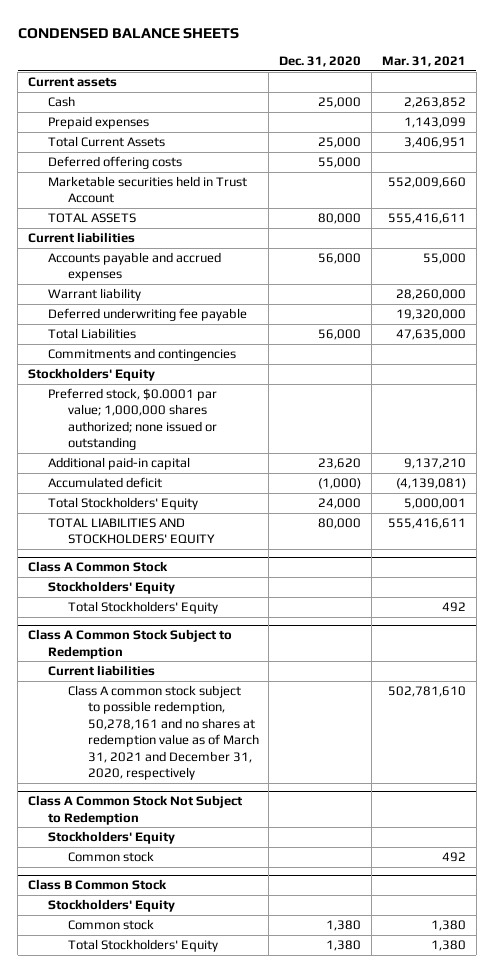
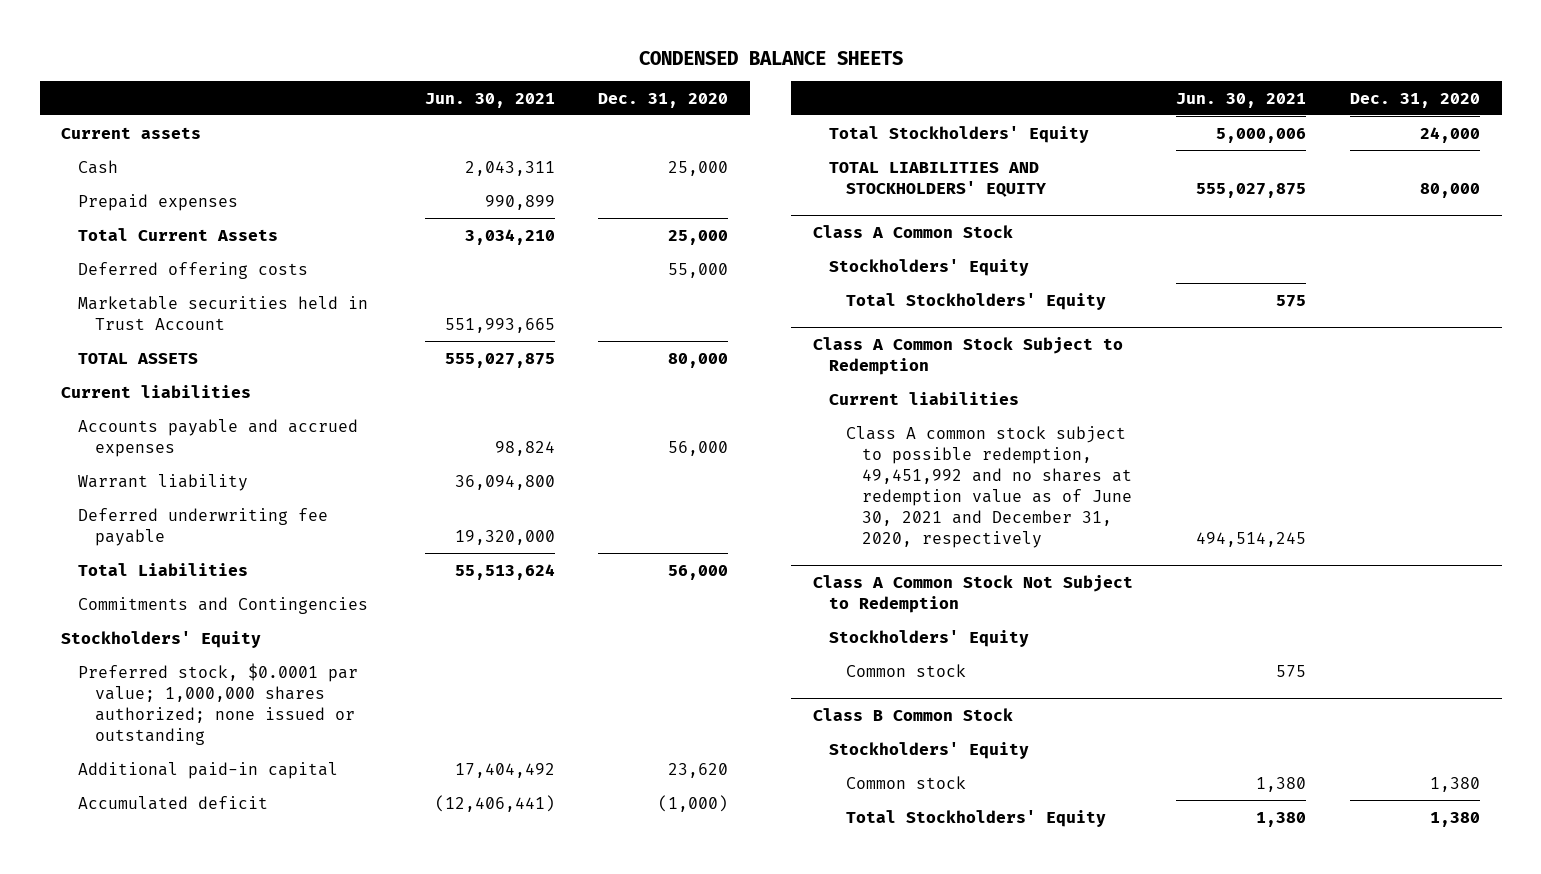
[381,55,466,67] Mar. 31, 2021 -> none
none -> [424,92,555,108] Jun. 30, 2021
[47,348,236,362] Commitments and contingencies -> [77,596,368,614] Commitments and Contingencies
[67,685,259,780] Class A common stock subject to possible redemption, 50,278,161 and no shares at redemption value as of March 31, 2021 and December 31, 2020, respectively -> [845,425,1133,548] Class A common stock subject to possible redemption, 49,451,992 and no shares at redemption value as of June 30, 2021 and December 31, 2020, respectively

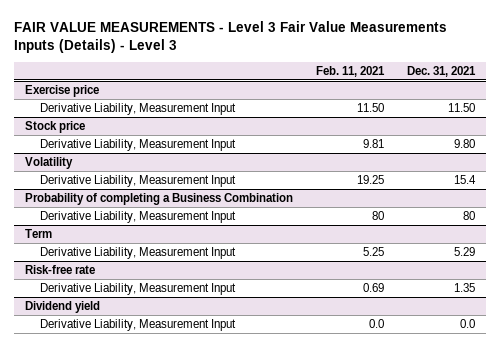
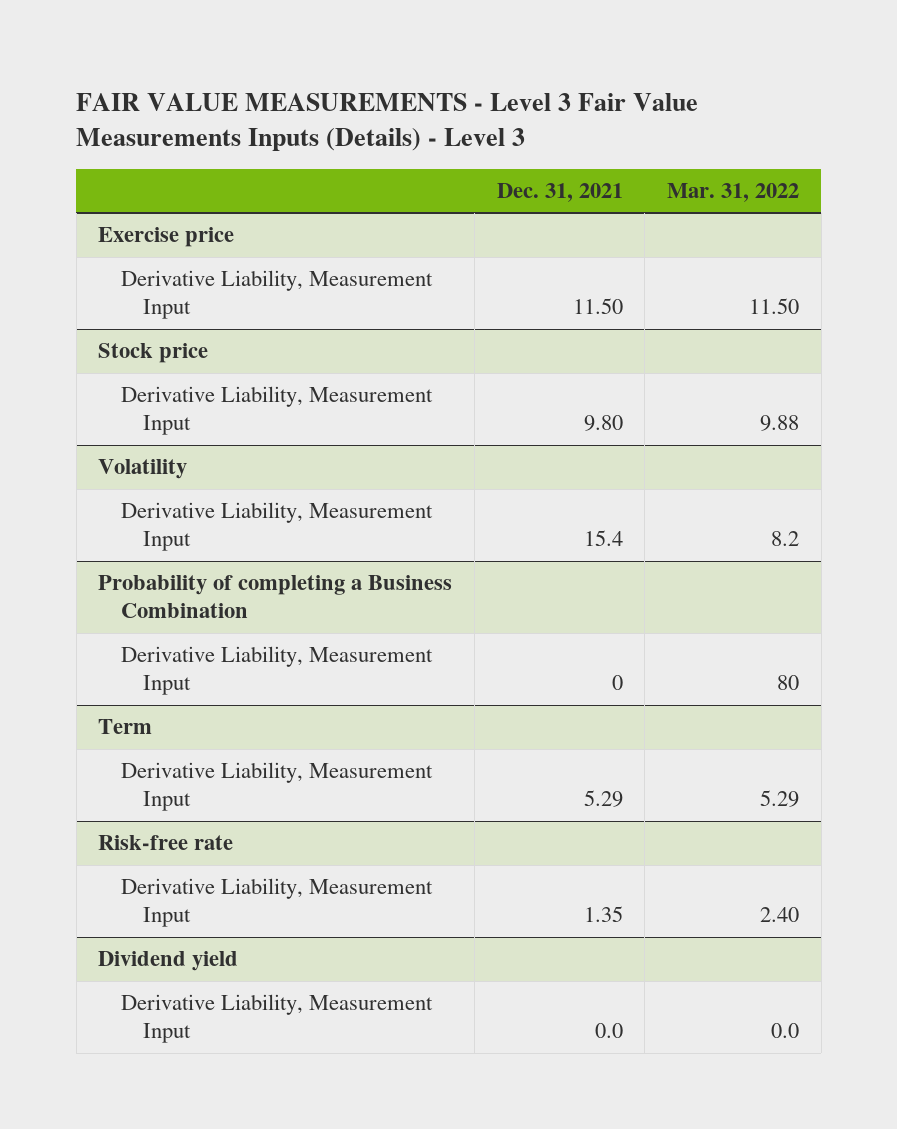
[316,65,386,77] Feb. 11, 2021 -> none
none -> [666,182,799,202] Mar. 31, 2022
[462,210,475,220] 80 -> [611,675,623,691] 0

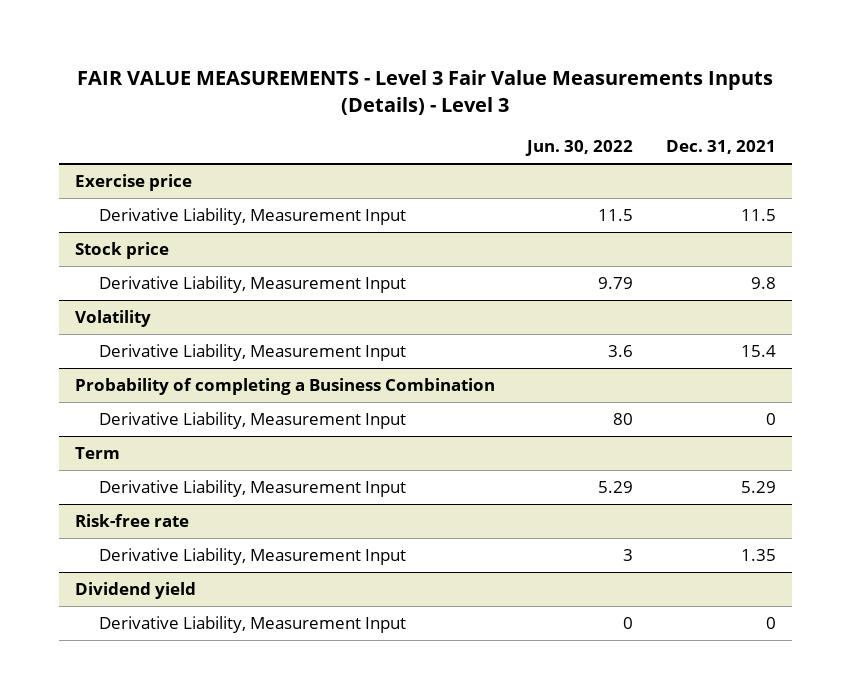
[666,182,799,202] Mar. 31, 2022 -> none
none -> [525,139,634,156] Jun. 30, 2022
[572,298,623,315] 11.50 -> [740,209,776,222] 11.5
[583,415,623,432] 9.80 -> [750,277,776,290] 9.8
[594,1023,623,1039] 0.0 -> [765,617,776,630] 0

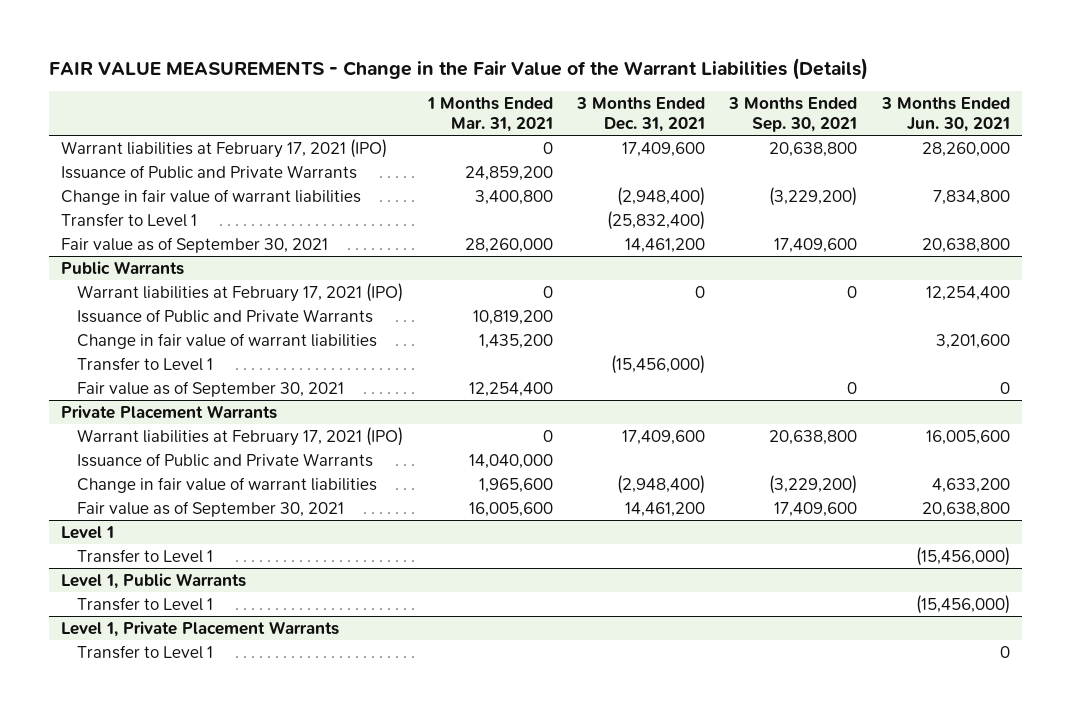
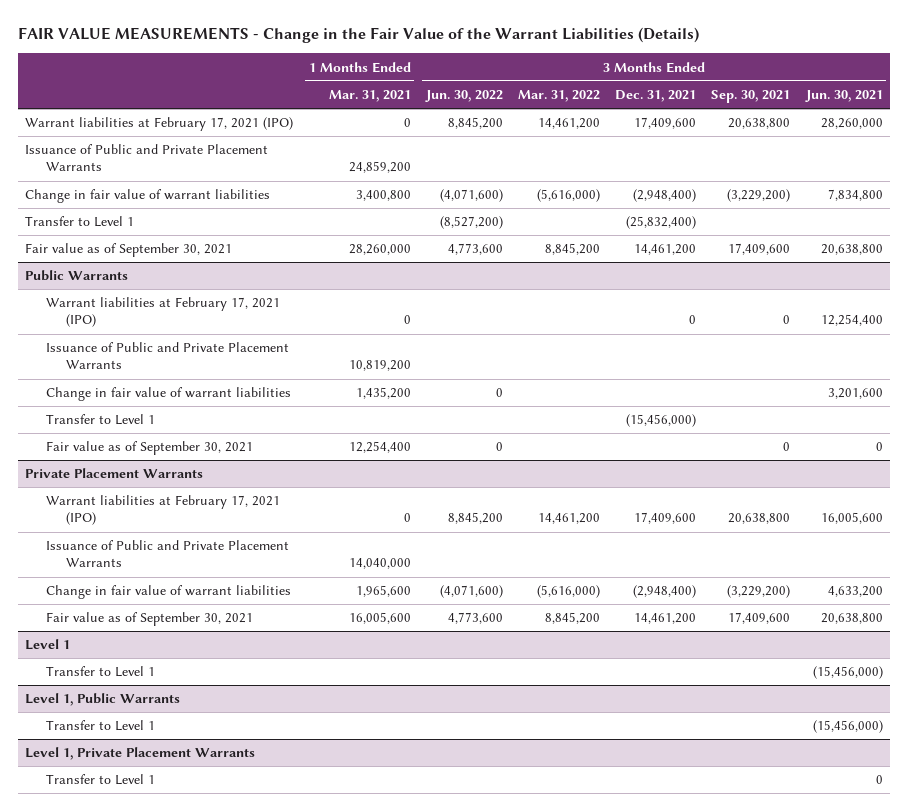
none -> [424,89,503,102] Jun. 30, 2022
none -> [517,89,600,102] Mar. 31, 2022
[60,164,357,179] Issuance of Public and Private Warrants -> [25,144,269,172] Issuance of Public and Private Placement Warrants
[77,308,374,323] Issuance of Public and Private Warrants -> [45,342,289,370] Issuance of Public and Private Placement Warrants
[77,452,374,467] Issuance of Public and Private Warrants -> [45,540,289,568] Issuance of Public and Private Placement Warrants

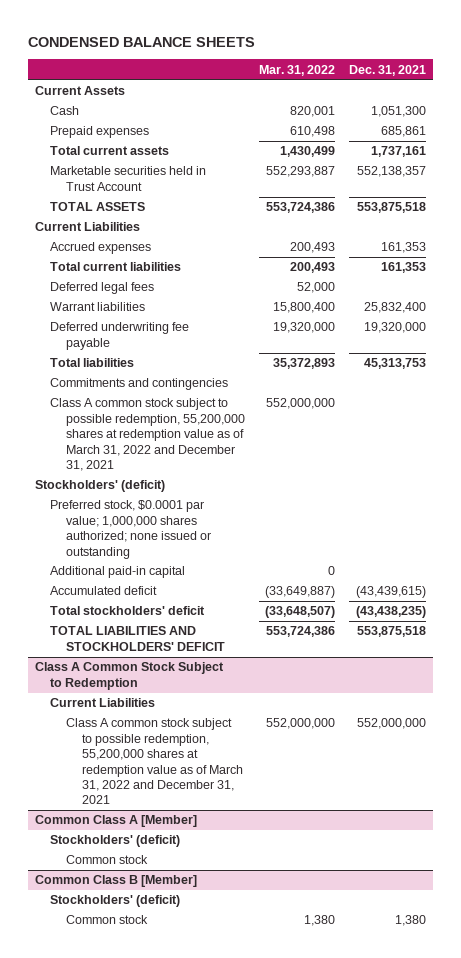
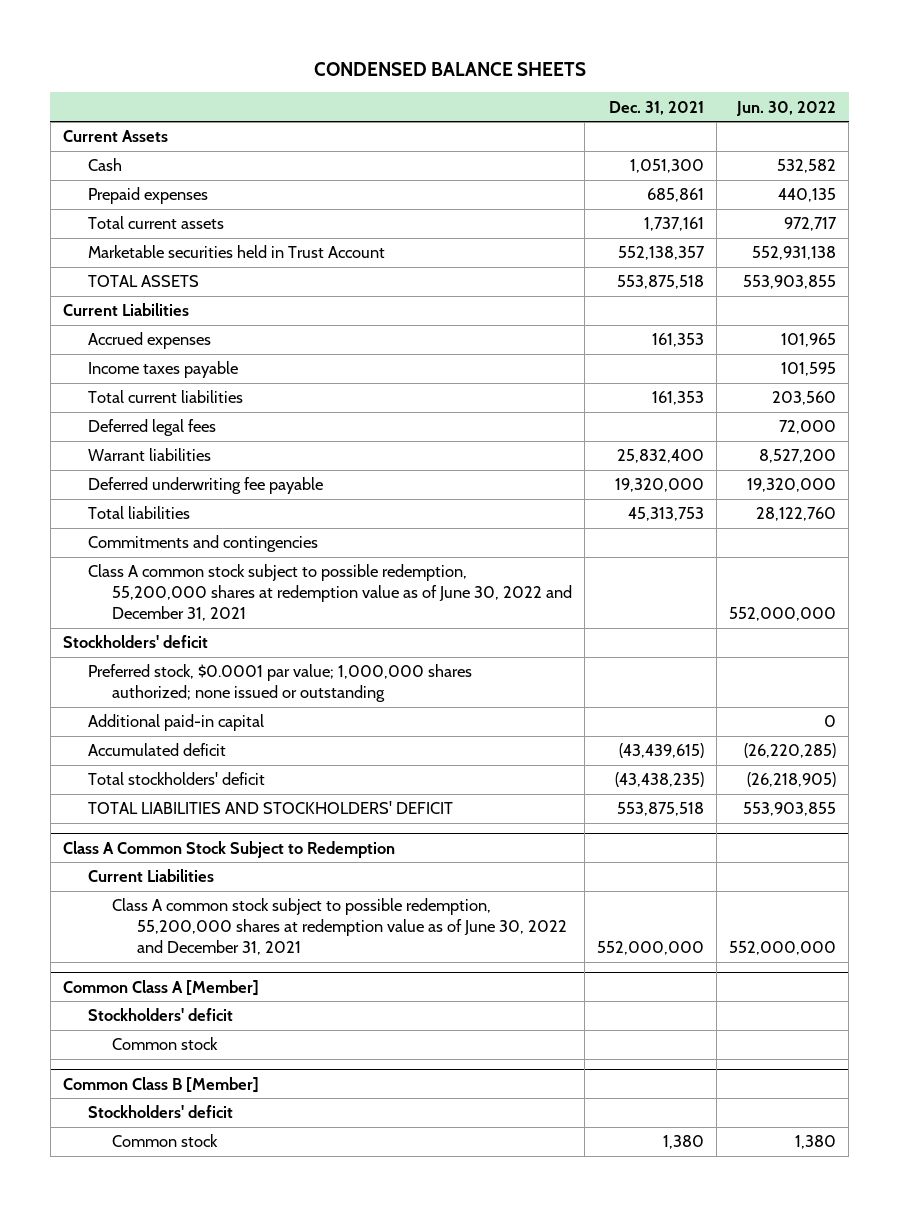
[259,64,336,76] Mar. 31, 2022 -> none
none -> [736,100,837,116] Jun. 30, 2022
none -> [87,361,238,379] Income taxes payable
[50,398,246,471] Class A common stock subject to possible redemption, 55,200,000 shares at redemption value as of March 31, 2022 and December 31, 2021 -> [87,564,573,622] Class A common stock subject to possible redemption, 55,200,000 shares at redemption value as of June 30, 2022 and December 31, 2021
[34,480,165,493] Stockholders' (deficit) -> [62,635,208,649] Stockholders' deficit
[66,718,244,805] Class A common stock subject to possible redemption, 55,200,000 shares at redemption value as of March 31, 2022 and December 31, 2021 -> [112,898,568,956] Class A common stock subject to possible redemption, 55,200,000 shares at redemption value as of June 30, 2022 and December 31, 2021
[50,835,181,848] Stockholders' (deficit) -> [87,1008,233,1022] Stockholders' deficit
[50,895,181,908] Stockholders' (deficit) -> [87,1105,233,1119] Stockholders' deficit

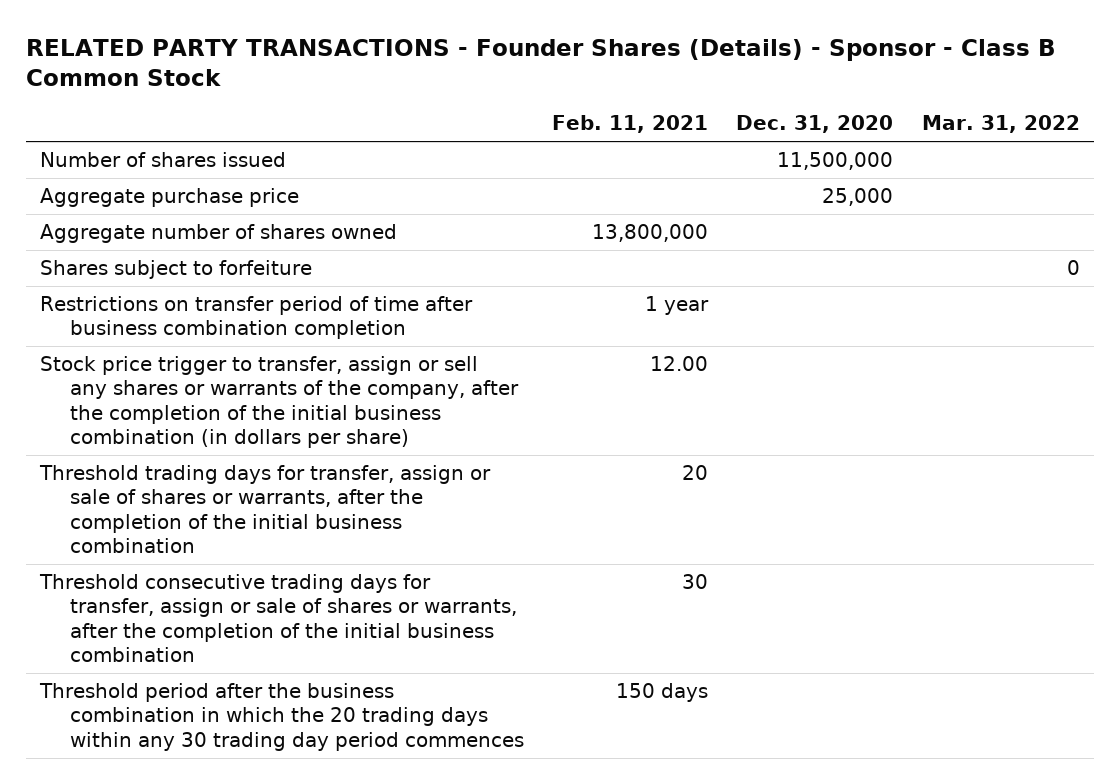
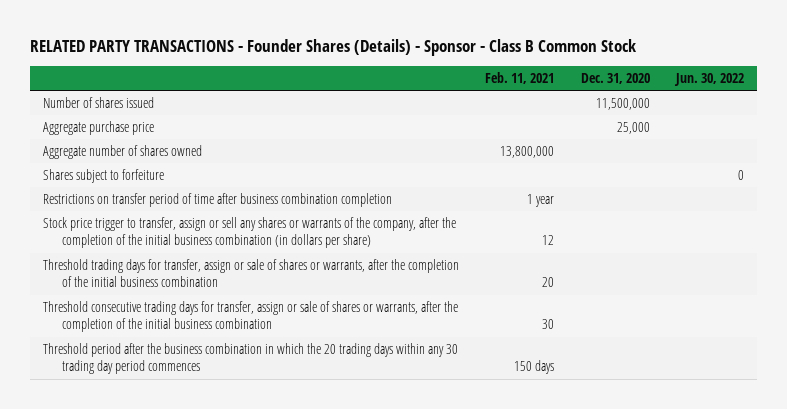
[921,115,1080,134] Mar. 31, 2022 -> none
none -> [673,72,744,86] Jun. 30, 2022
[649,355,708,371] 12.00 -> [542,235,555,246] 12

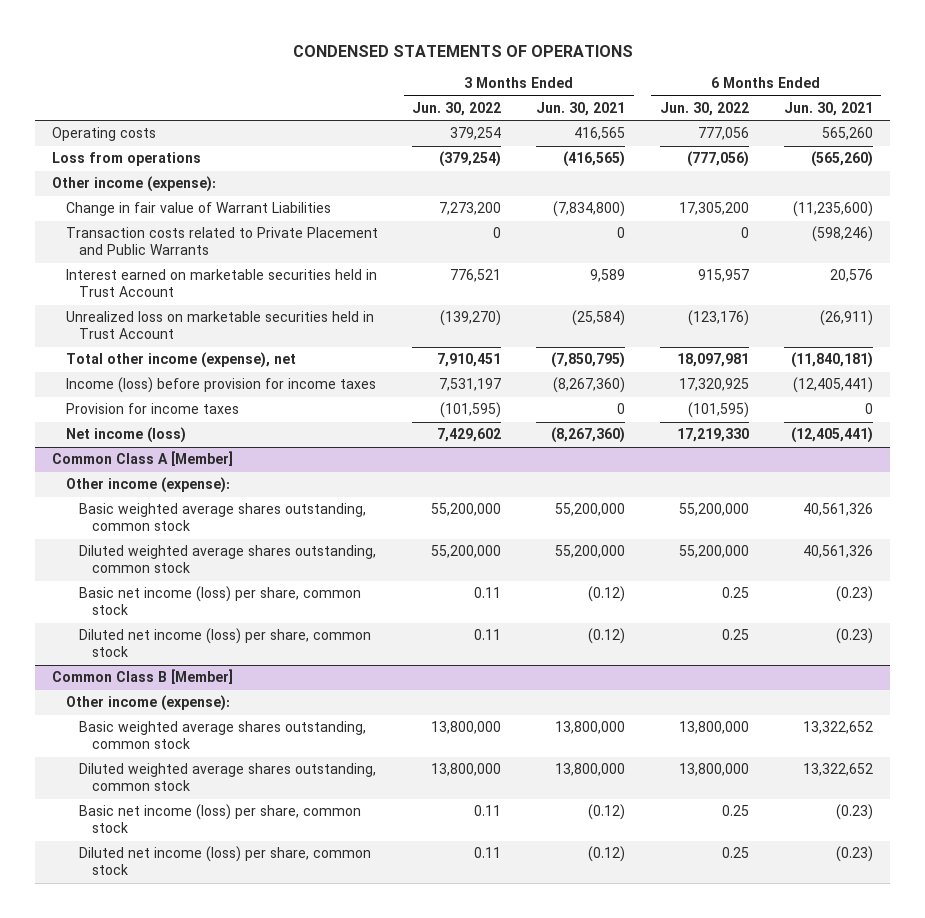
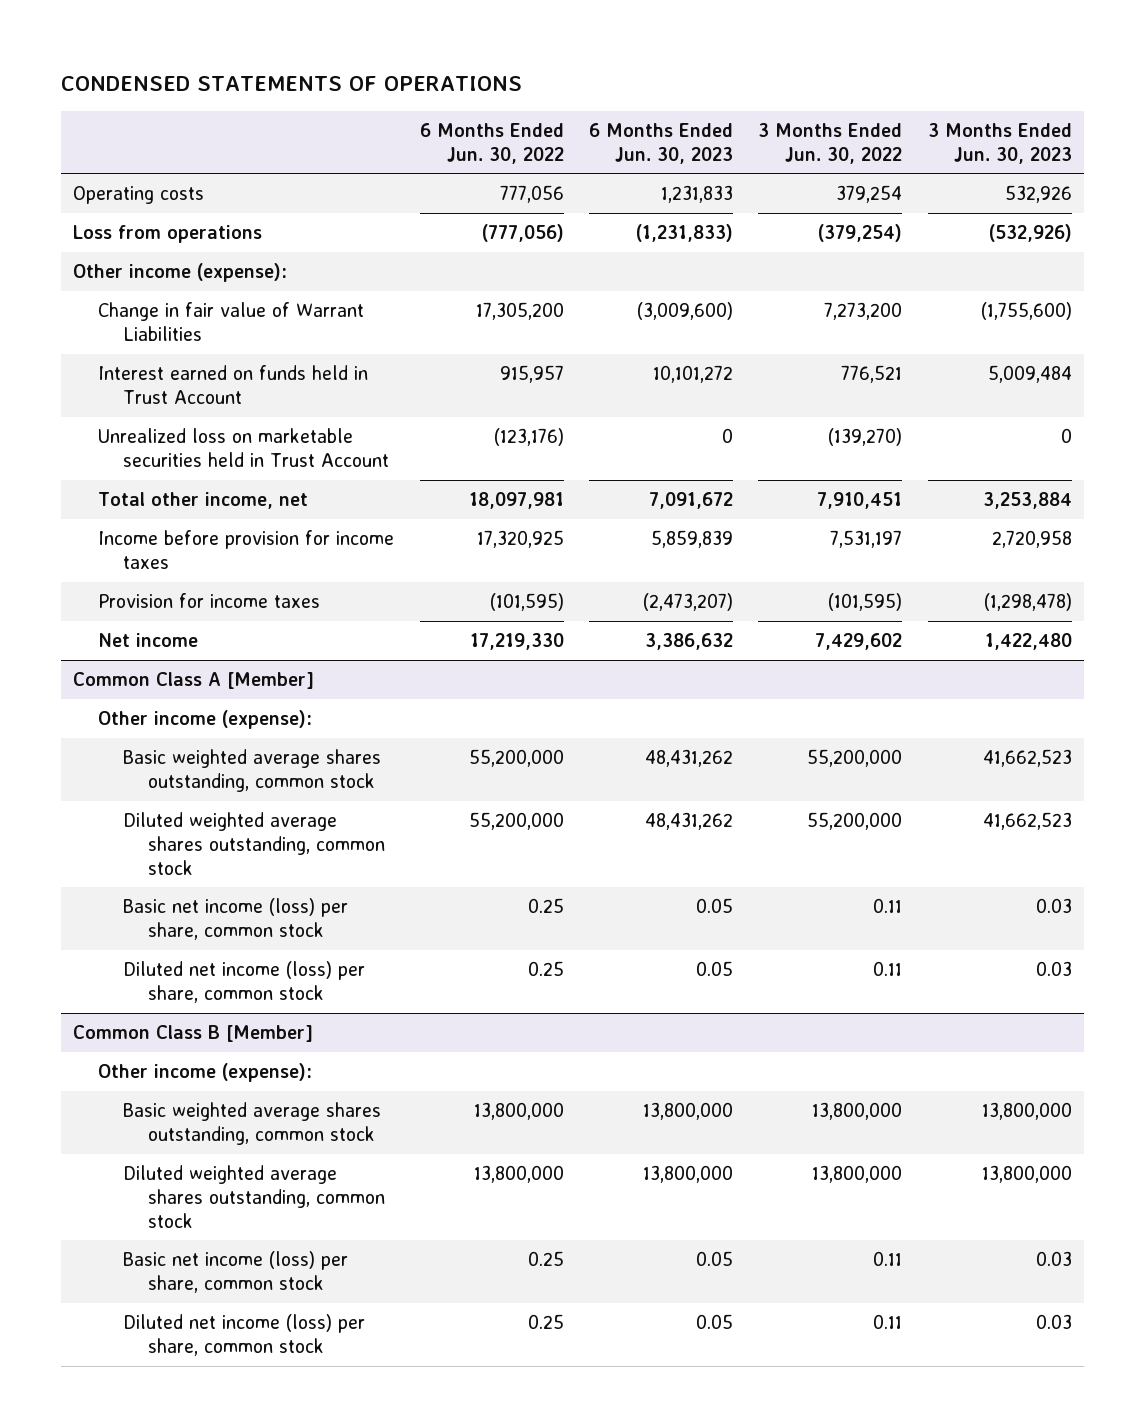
[536,101,626,116] Jun. 30, 2021 -> none
[783,101,873,116] Jun. 30, 2021 -> none
none -> [589,122,734,164] 6 Months Ended Jun. 30, 2023
none -> [927,122,1072,164] 3 Months Ended Jun. 30, 2023
[65,227,378,256] Transaction costs related to Private Placement and Public Warrants -> none
[65,269,377,298] Interest earned on marketable securities held in Trust Account -> [98,364,369,404] Interest earned on funds held in Trust Account
[65,352,296,369] Total other income (expense), net -> [98,491,309,509] Total other income, net
[65,377,376,394] Income (loss) before provision for income taxes -> [98,529,395,569] Income before provision for income taxes
[65,427,186,444] Net income (loss) -> [98,632,199,647] Net income

